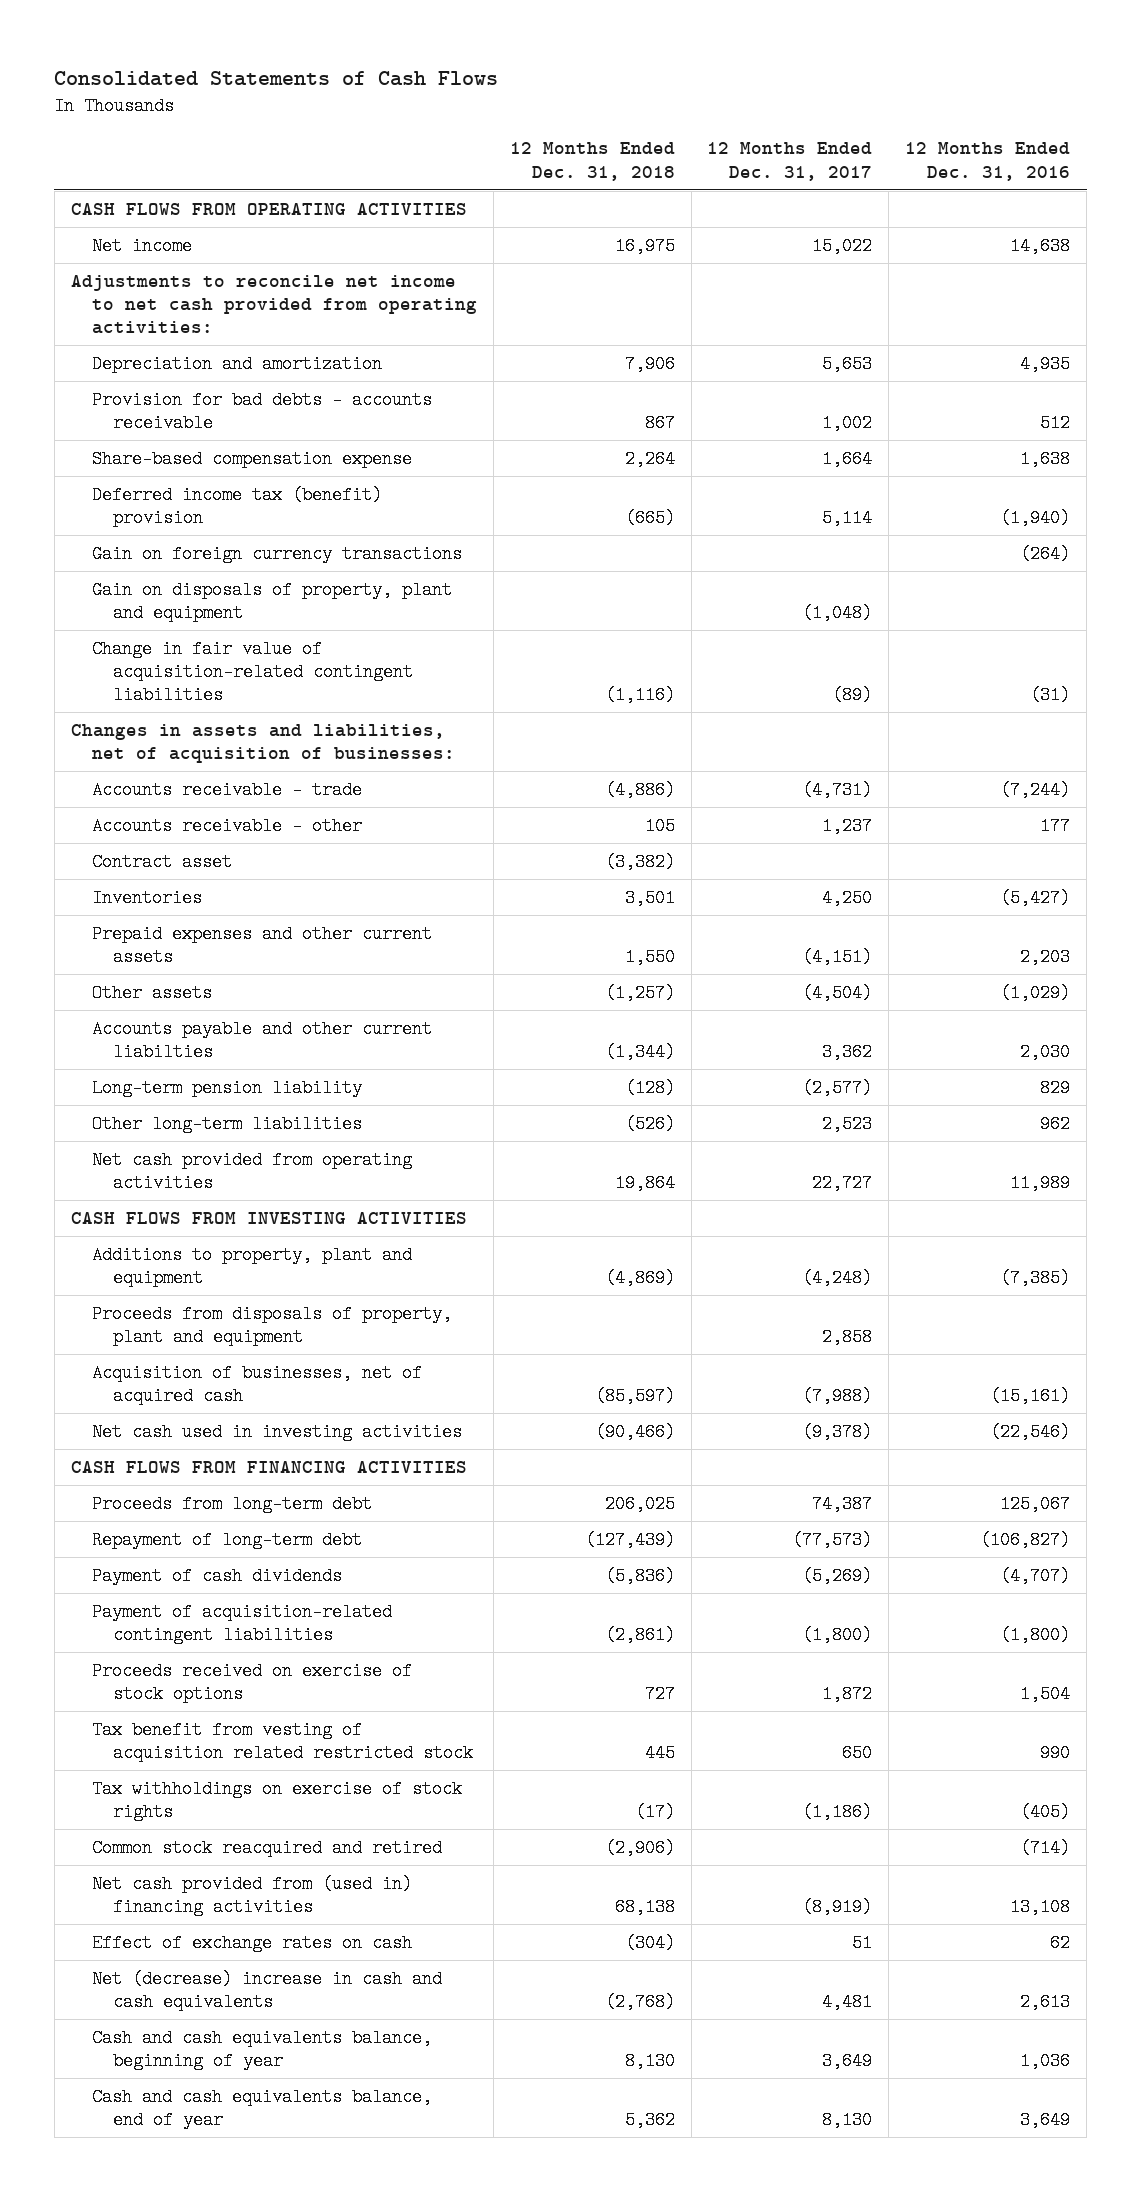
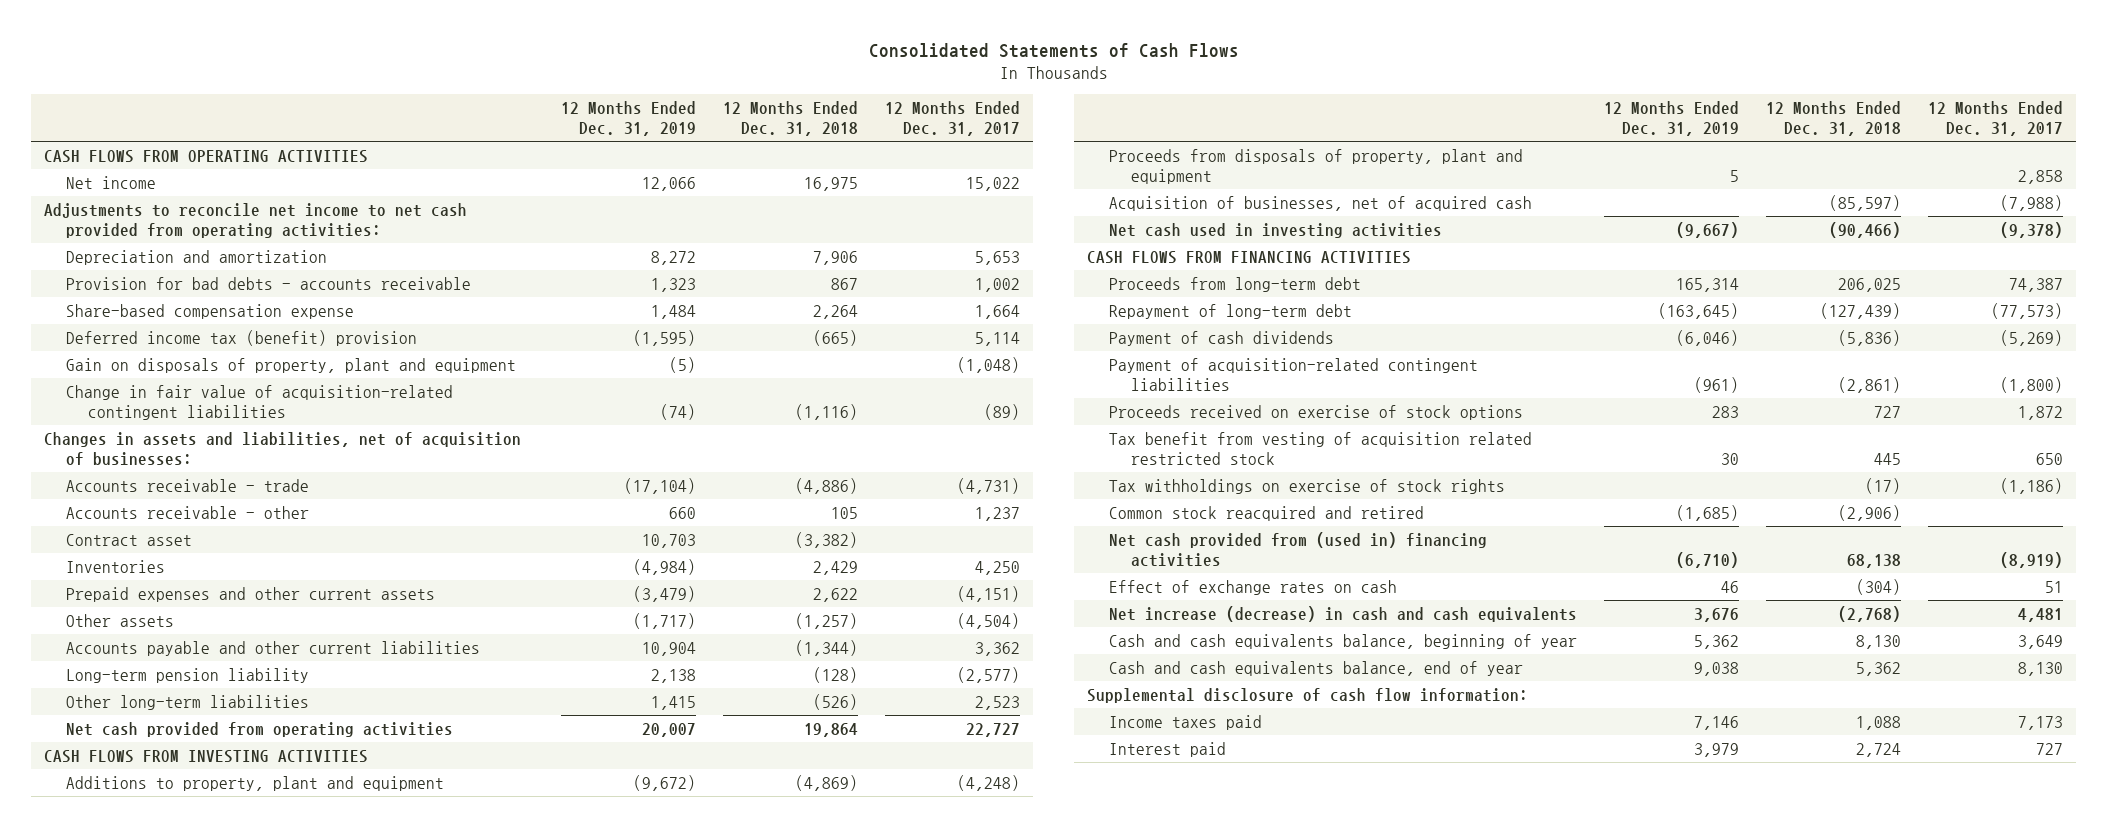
[905,142,1071,181] 12 Months Ended Dec. 31, 2016 -> none
none -> [560,100,696,136] 12 Months Ended Dec. 31, 2019
[91,545,462,564] Gain on foreign currency transactions -> none
[624,889,675,908] 3,501 -> [812,560,858,575] 2,429
[624,948,675,967] 1,550 -> [812,587,858,602] 2,622
[91,1020,432,1062] Accounts payable and other current liabilties -> [66,640,481,656] Accounts payable and other current liabilities
[91,1970,442,2012] Net (decrease) increase in cash and cash equivalents -> [1109,605,1578,622] Net increase (decrease) in cash and cash equivalents
none -> [1087,687,1529,703] Supplemental disclosure of cash flow information:
none -> [1109,714,1263,730] Income taxes paid
none -> [1109,741,1227,757] Interest paid

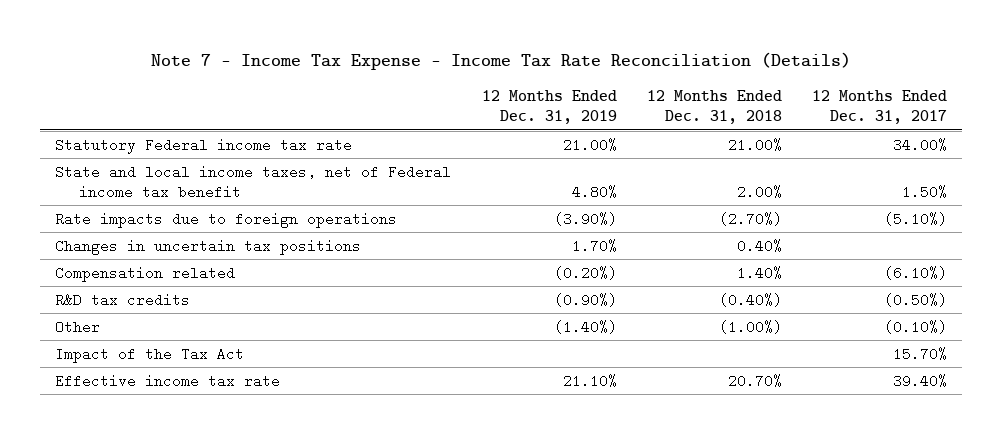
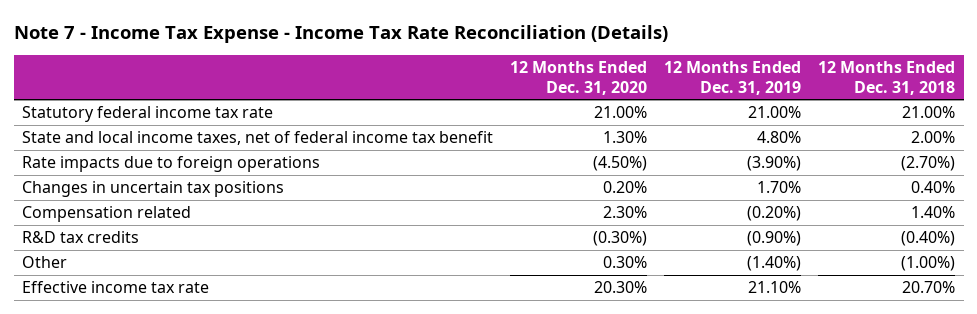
[812,90,948,125] 12 Months Ended Dec. 31, 2017 -> none
none -> [510,61,648,95] 12 Months Ended Dec. 31, 2020
[55,137,353,154] Statutory Federal income tax rate -> [22,106,274,123] Statutory federal income tax rate
[55,164,452,199] State and local income taxes, net of Federal income tax benefit -> [22,131,494,146] State and local income taxes, net of federal income tax benefit
[55,346,245,363] Impact of the Tax Act -> none

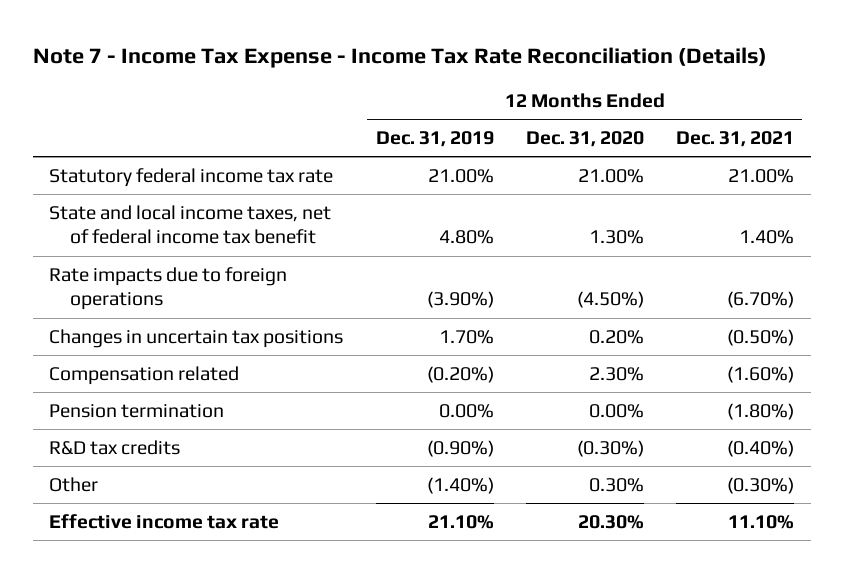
[818,61,956,95] 12 Months Ended Dec. 31, 2018 -> none
none -> [676,130,795,147] Dec. 31, 2021
none -> [49,403,225,418] Pension termination

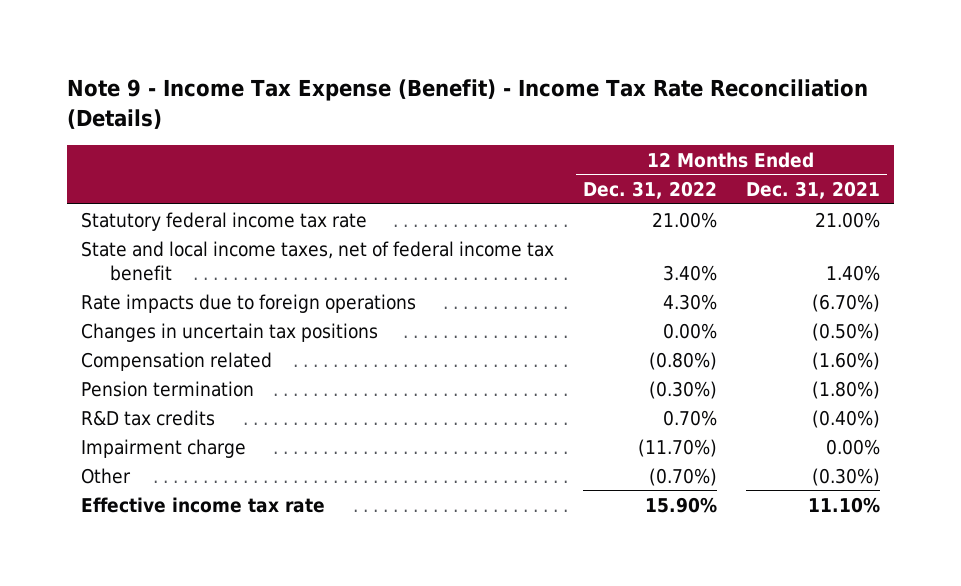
[32,46,767,68] Note 7 - Income Tax Expense - Income Tax Rate Reconciliation (Details) -> [66,79,868,129] Note 9 - Income Tax Expense (Benefit) - Income Tax Rate Reconciliation (Details)
[375,130,494,147] Dec. 31, 2019 -> none
[525,130,644,147] Dec. 31, 2020 -> none
none -> [582,180,717,199] Dec. 31, 2022
none -> [81,438,247,458] Impairment charge

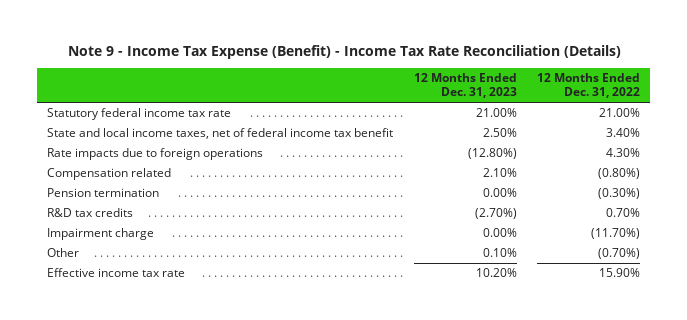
[745,180,880,199] Dec. 31, 2021 -> none
none -> [413,73,517,99] 12 Months Ended Dec. 31, 2023
[81,322,379,342] Changes in uncertain tax positions -> none

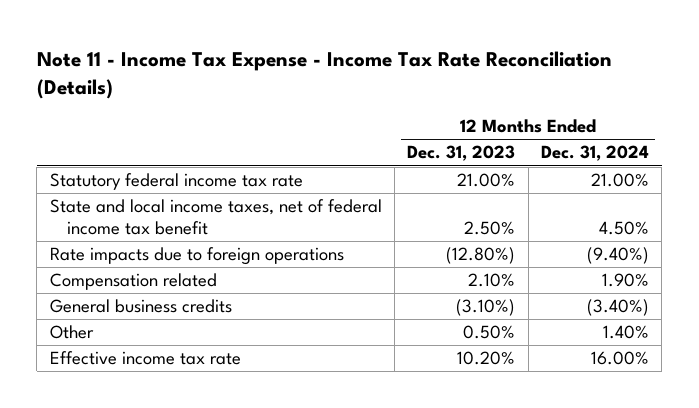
[67,44,621,59] Note 9 - Income Tax Expense (Benefit) - Income Tax Rate Reconciliation (Details) -> [36,50,612,100] Note 11 - Income Tax Expense - Income Tax Rate Reconciliation (Details)
[536,73,640,99] 12 Months Ended Dec. 31, 2022 -> none
none -> [540,145,649,162] Dec. 31, 2024
[47,188,160,198] Pension termination -> none
[47,208,134,218] R&D tax credits -> none
[47,228,155,241] Impairment charge -> none
none -> [49,299,232,314] General business credits
[482,248,517,258] 0.10% -> [463,325,516,340] 0.50%

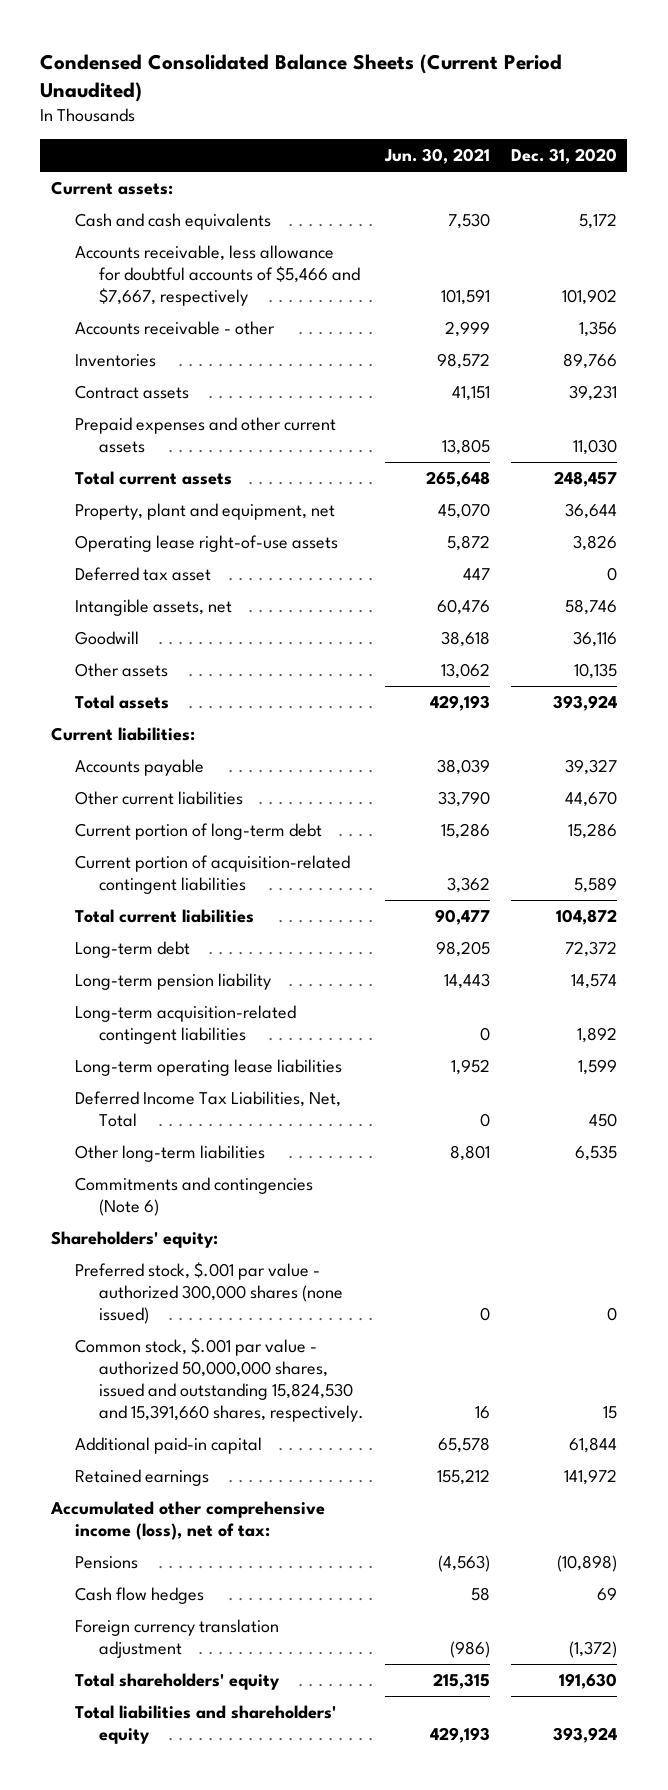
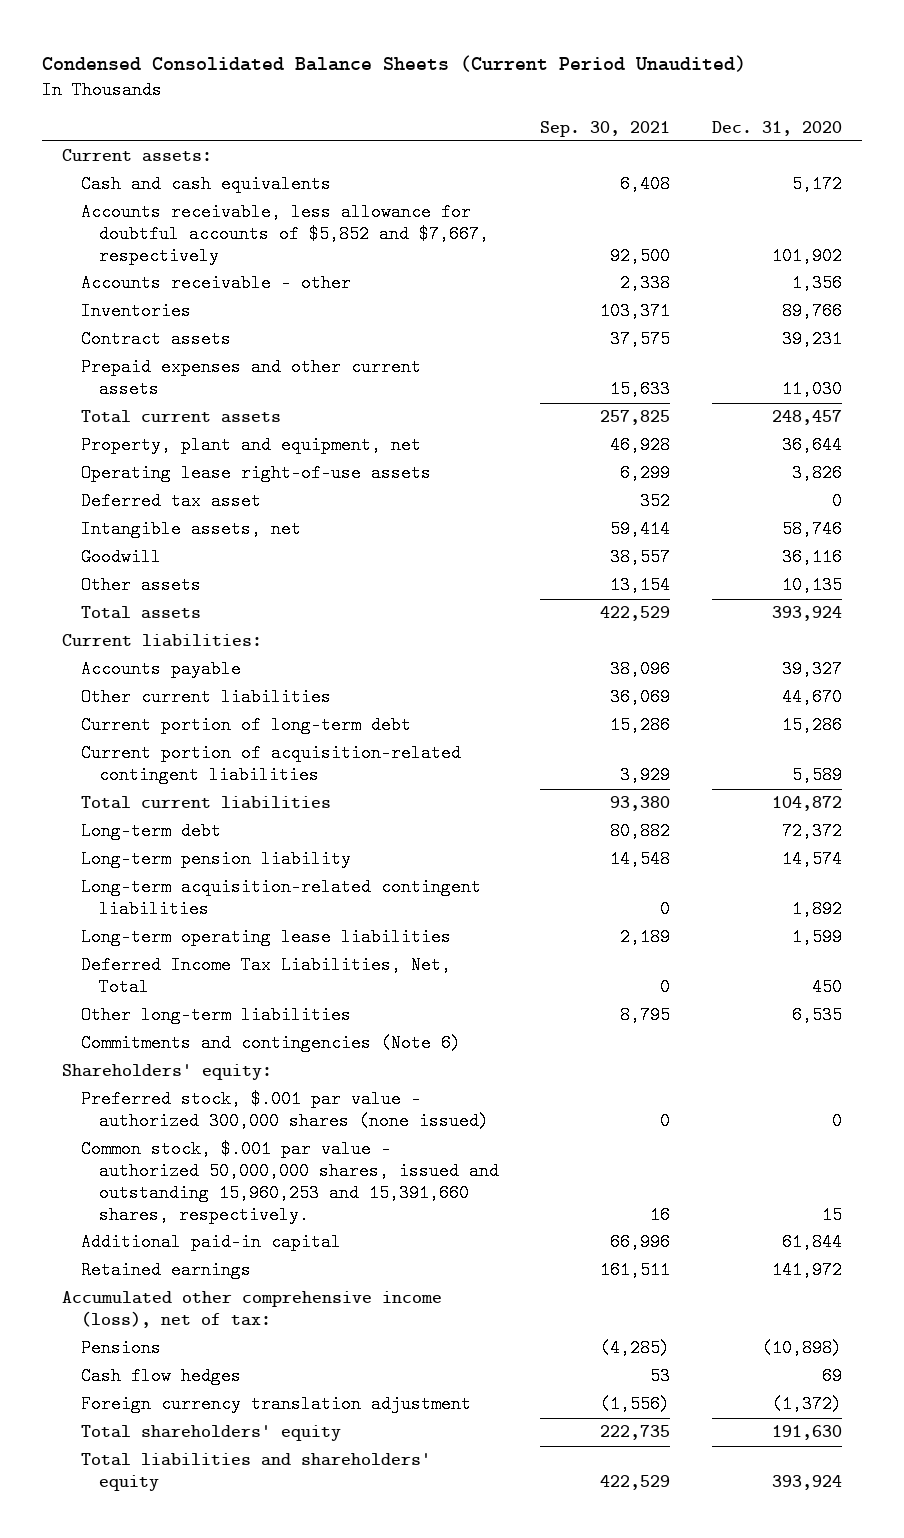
[383,148,490,165] Jun. 30, 2021 -> none
none -> [540,120,671,137] Sep. 30, 2021
[74,245,360,306] Accounts receivable, less allowance for doubtful accounts of $5,466 and $7,667, respectively -> [80,203,490,265] Accounts receivable, less allowance for doubtful accounts of $5,852 and $7,667, respectively
[74,1338,364,1422] Common stock, $.001 par value - authorized 50,000,000 shares, issued and outstanding 15,824,530 and 15,391,660 shares, respectively. -> [80,1140,500,1224] Common stock, $.001 par value - authorized 50,000,000 shares, issued and outstanding 15,960,253 and 15,391,660 shares, respectively.

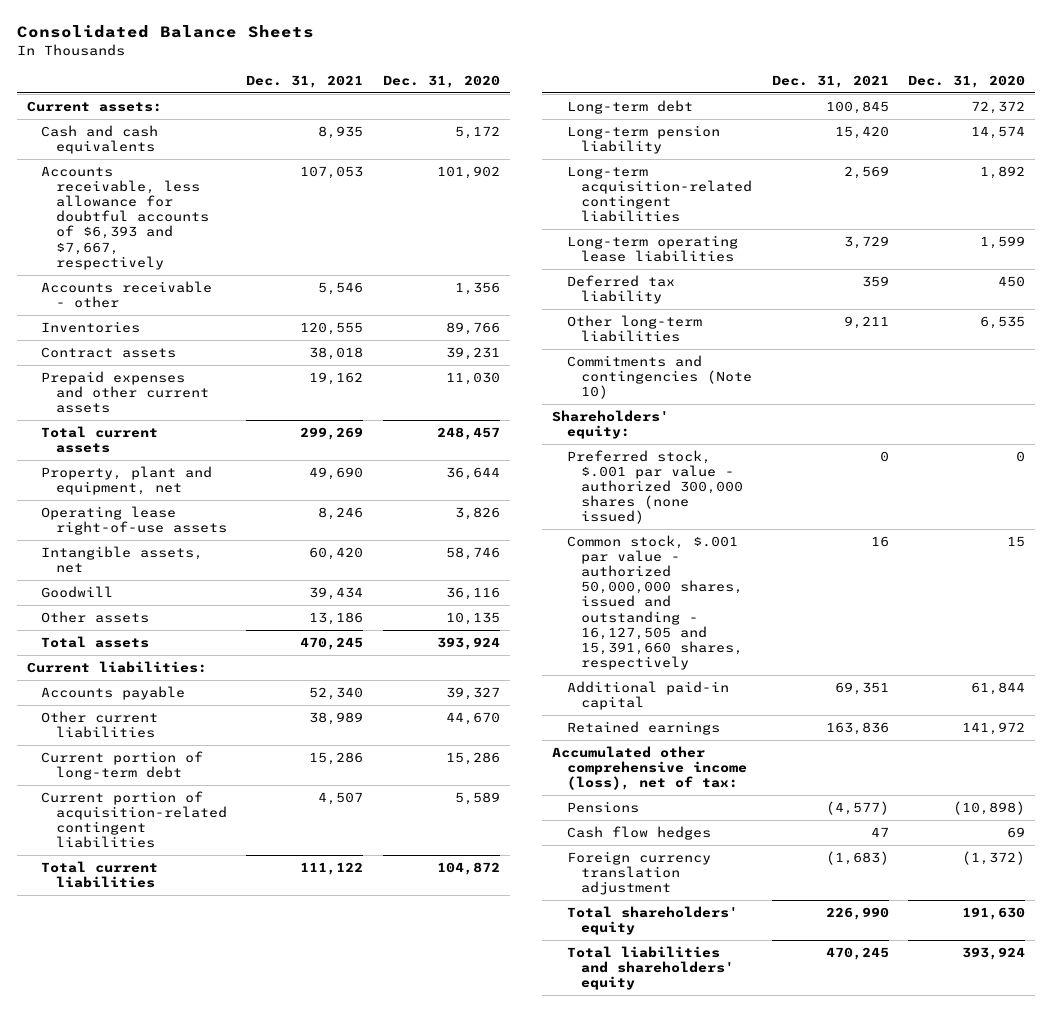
[41,55,746,73] Condensed Consolidated Balance Sheets (Current Period Unaudited) -> [17,25,315,39] Consolidated Balance Sheets
[540,120,671,137] Sep. 30, 2021 -> none
none -> [246,75,364,89] Dec. 31, 2021
[80,203,490,265] Accounts receivable, less allowance for doubtful accounts of $5,852 and $7,667, respectively -> [41,165,209,270] Accounts receivable, less allowance for doubtful accounts of $6,393 and $7,667, respectively
[80,492,261,511] Deferred tax asset -> none
[80,956,451,997] Deferred Income Tax Liabilities, Net, Total -> [566,274,675,305] Deferred tax liability
[80,1034,461,1053] Commitments and contingencies (Note 6) -> [566,354,752,400] Commitments and contingencies (Note 10)
[80,1140,500,1224] Common stock, $.001 par value - authorized 50,000,000 shares, issued and outstanding 15,960,253 and 15,391,660 shares, respectively. -> [566,534,743,670] Common stock, $.001 par value - authorized 50,000,000 shares, issued and outstanding - 16,127,505 and 15,391,660 shares, respectively

